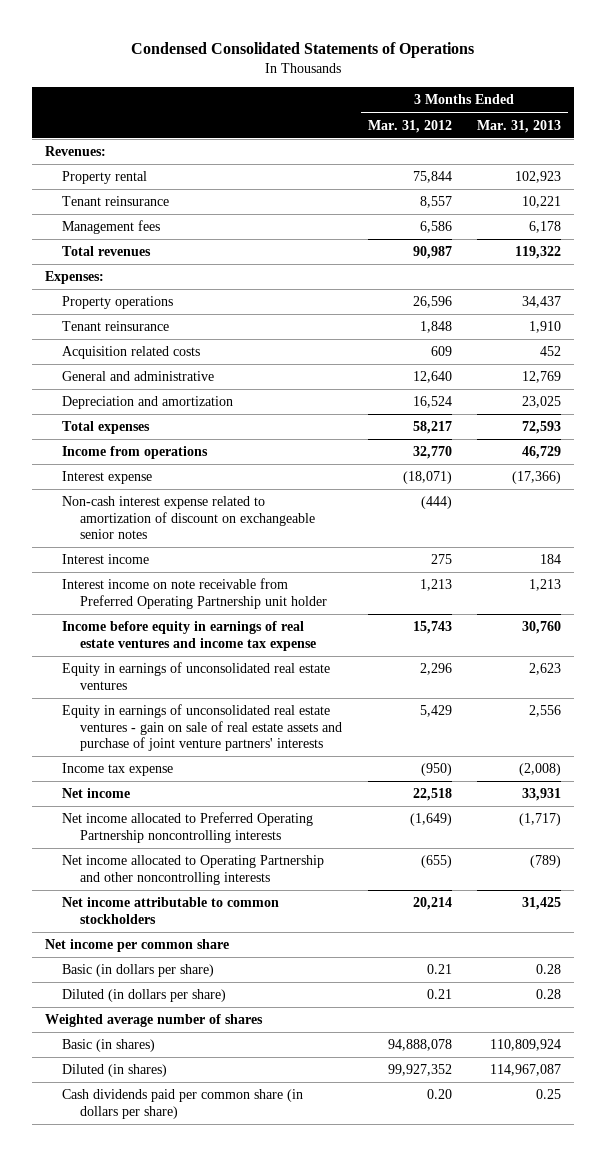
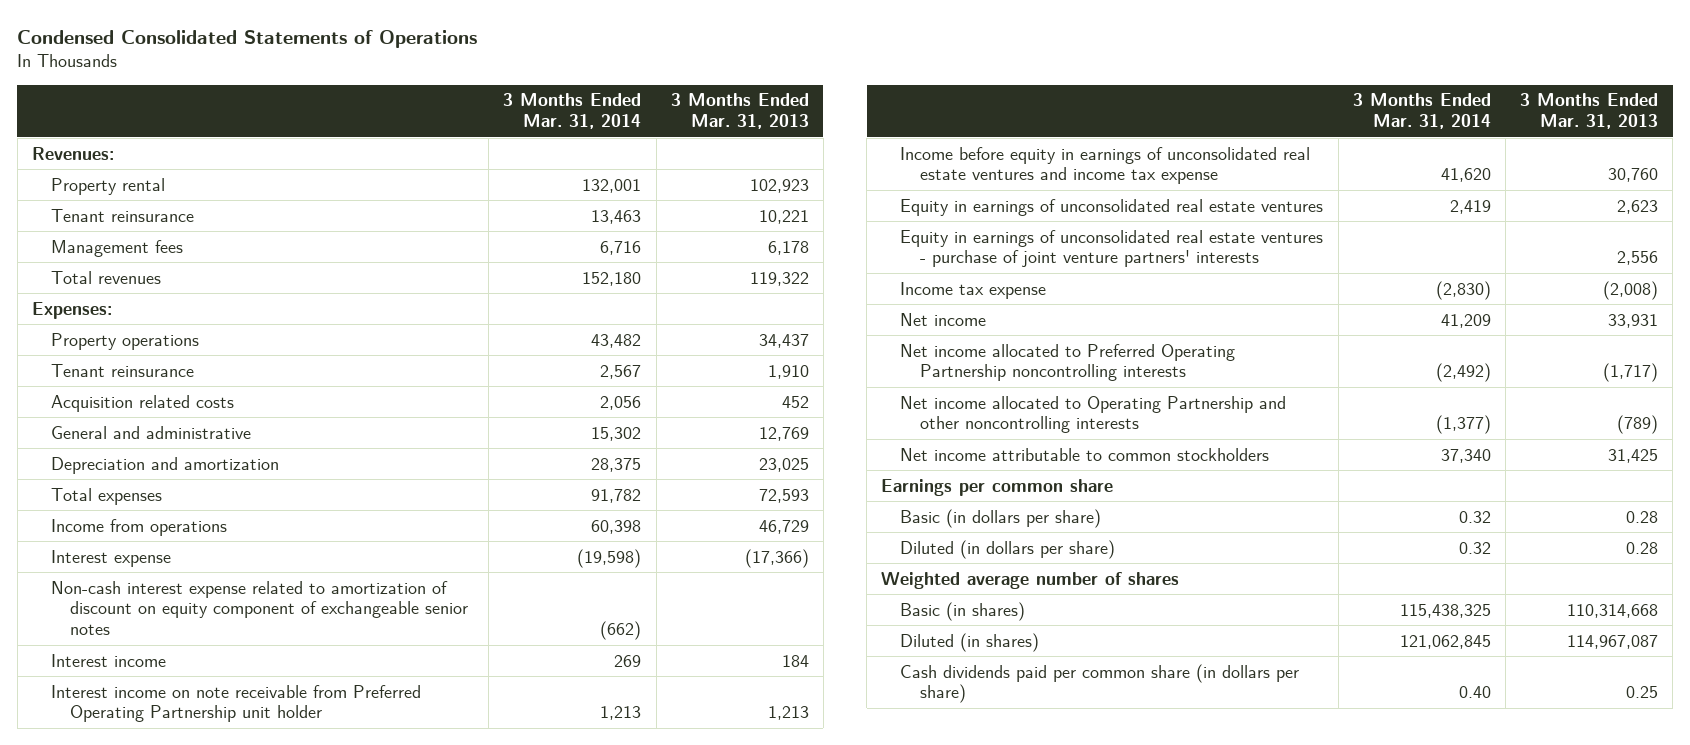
[367,119,452,133] Mar. 31, 2012 -> none
none -> [503,93,642,130] 3 Months Ended Mar. 31, 2014
[62,496,315,540] Non-cash interest expense related to amortization of discount on exchangeable senior notes -> [51,580,469,636] Non-cash interest expense related to amortization of discount on equity component of exchangeable senior notes
[62,621,316,651] Income before equity in earnings of real estate ventures and income tax expense -> [900,146,1311,185] Income before equity in earnings of unconsolidated real estate ventures and income tax expense
[62,704,342,752] Equity in earnings of unconsolidated real estate ventures - gain on sale of real estate assets and purchase of joint venture partners' interests -> [900,229,1324,268] Equity in earnings of unconsolidated real estate ventures - purchase of joint venture partners' interests
[45,939,230,953] Net income per common share -> [881,478,1114,496] Earnings per common share
[490,1039,562,1052] 110,809,924 -> [1567,603,1659,618] 110,314,668

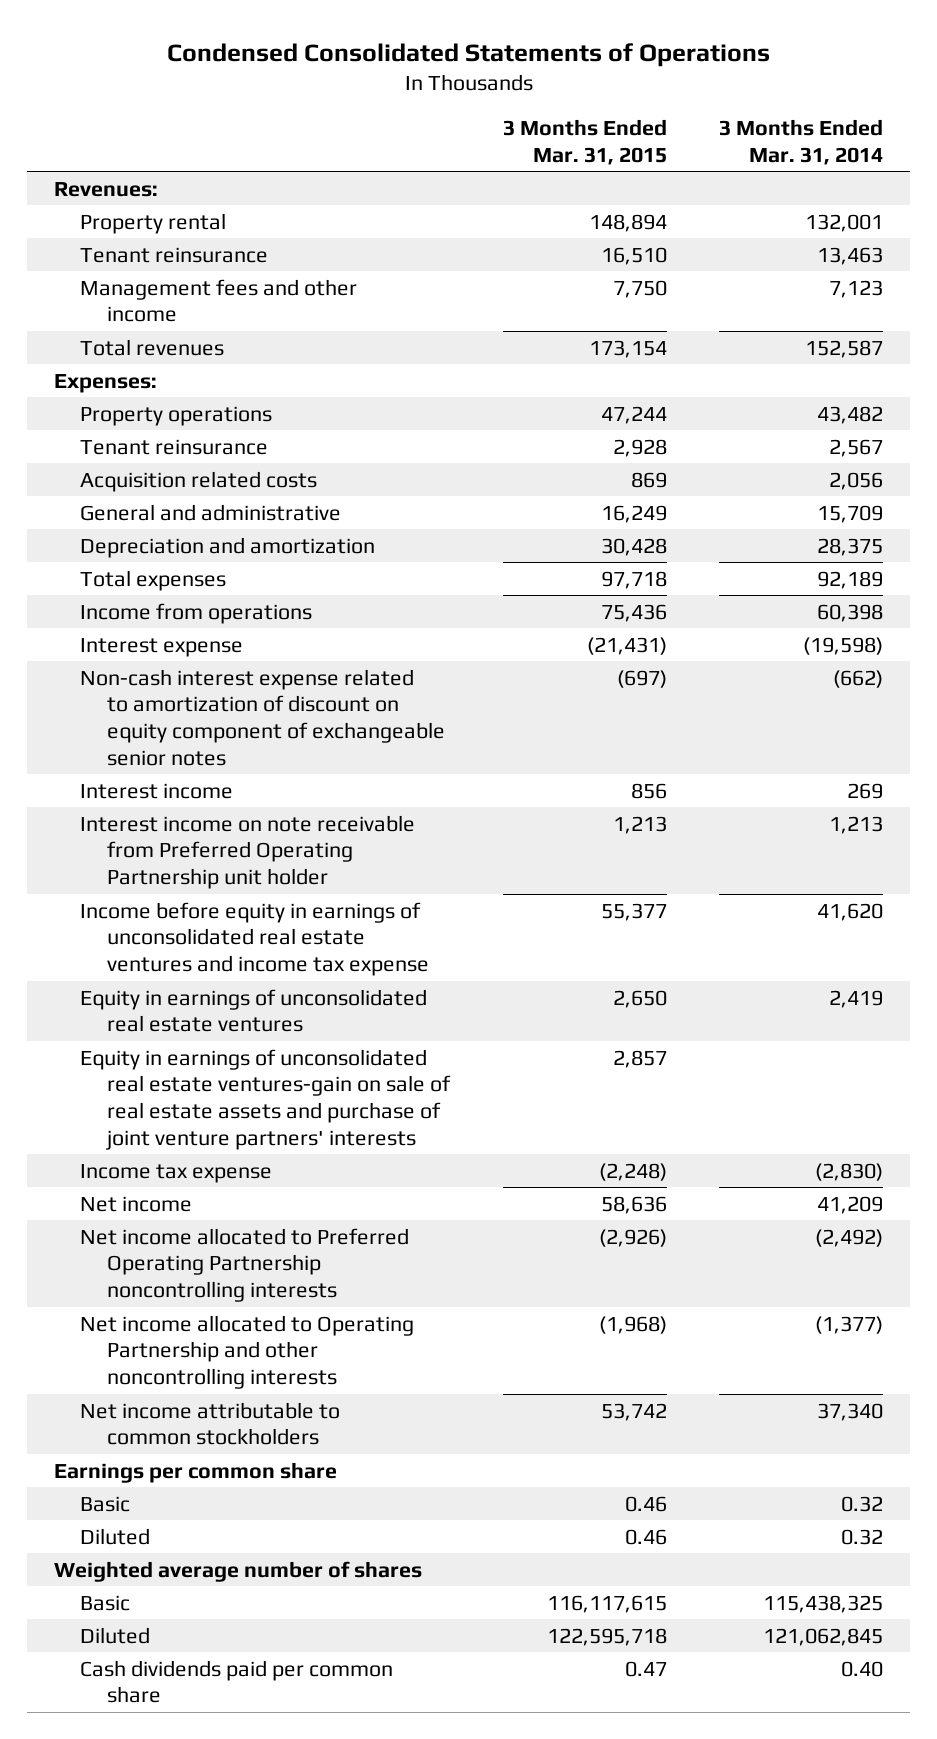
[670,93,809,130] 3 Months Ended Mar. 31, 2013 -> none
none -> [502,119,667,165] 3 Months Ended Mar. 31, 2015
[51,239,184,257] Management fees -> none
none -> [80,278,358,323] Management fees and other income
[582,271,642,286] 152,180 -> [805,339,884,358] 152,587
[591,426,642,441] 15,302 -> [817,504,884,523] 15,709
[591,488,642,503] 91,782 -> [817,570,884,589] 92,189
[900,229,1324,268] Equity in earnings of unconsolidated real estate ventures - purchase of joint venture partners' interests -> [80,1048,451,1150] Equity in earnings of unconsolidated real estate ventures-gain on sale of real estate assets and purchase of joint venture partners' interests
[900,508,1102,528] Basic (in dollars per share) -> [80,1495,131,1512] Basic
[900,539,1116,559] Diluted (in dollars per share) -> [80,1527,151,1545] Diluted
[900,601,1026,621] Basic (in shares) -> [80,1594,131,1611] Basic
[900,632,1040,652] Diluted (in shares) -> [80,1626,151,1644] Diluted
[900,663,1300,704] Cash dividends paid per common share (in dollars per share) -> [80,1659,394,1704] Cash dividends paid per common share

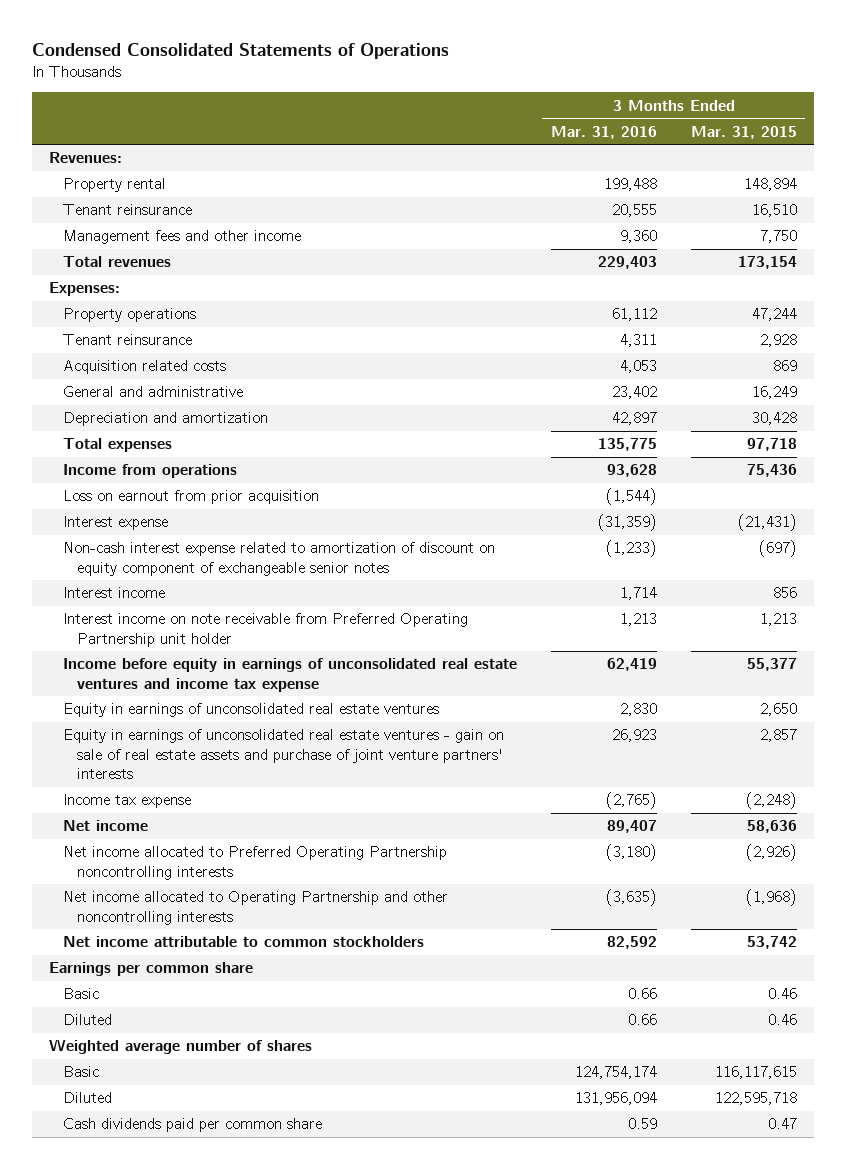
[719,119,884,165] 3 Months Ended Mar. 31, 2014 -> none
none -> [550,125,657,139] Mar. 31, 2016
none -> [62,490,319,505] Loss on earnout from prior acquisition
[80,1048,451,1150] Equity in earnings of unconsolidated real estate ventures-gain on sale of real estate assets and purchase of joint venture partners' interests -> [62,729,504,780] Equity in earnings of unconsolidated real estate ventures - gain on sale of real estate assets and purchase of joint venture partners' interests

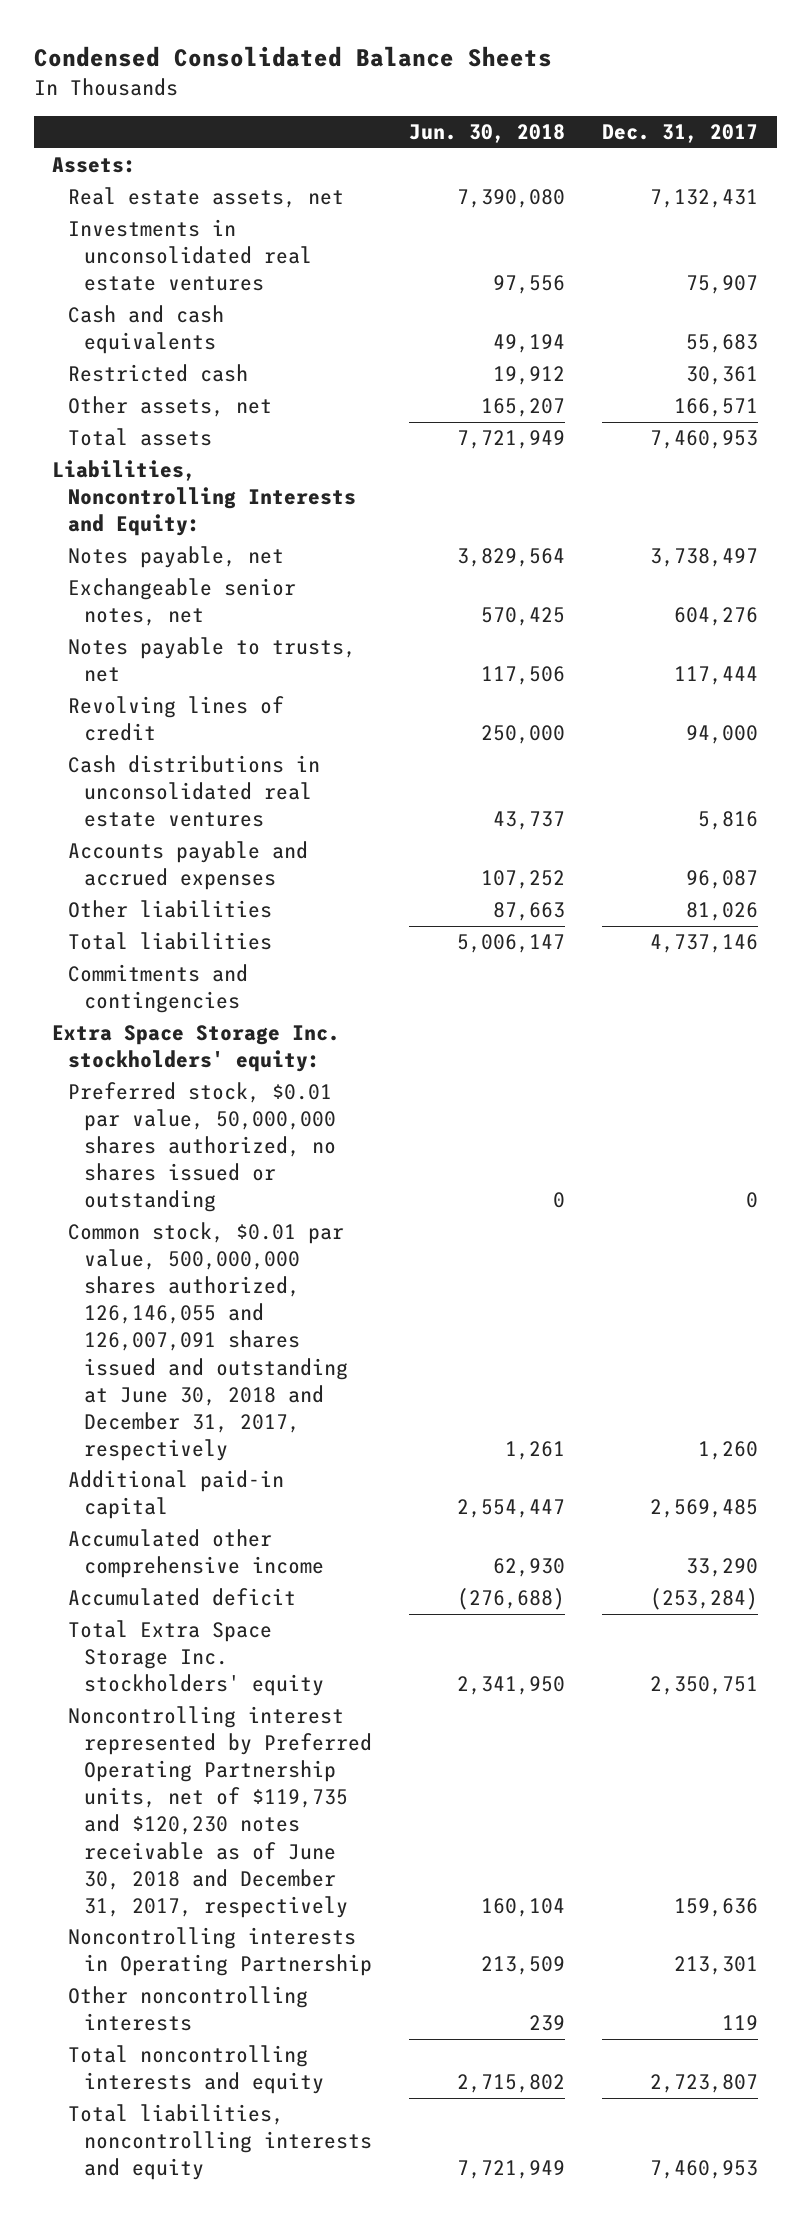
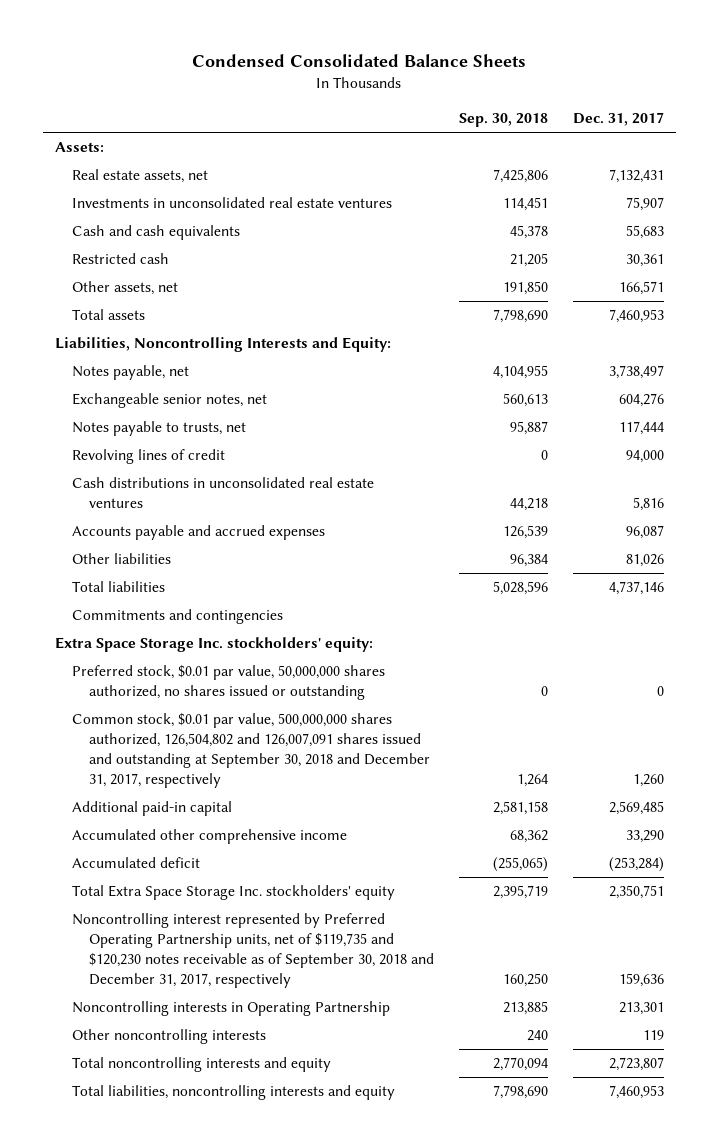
[409,124,566,144] Jun. 30, 2018 -> none
none -> [459,113,549,128] Sep. 30, 2018
[68,1222,349,1461] Common stock, $0.01 par value, 500,000,000 shares authorized, 126,146,055 and 126,007,091 shares issued and outstanding at June 30, 2018 and December 31, 2017, respectively -> [72,713,431,789] Common stock, $0.01 par value, 500,000,000 shares authorized, 126,504,802 and 126,007,091 shares issued and outstanding at September 30, 2018 and December 31, 2017, respectively
[68,1706,373,1918] Noncontrolling interest represented by Preferred Operating Partnership units, net of $119,735 and $120,230 notes receivable as of June 30, 2018 and December 31, 2017, respectively -> [72,913,435,989] Noncontrolling interest represented by Preferred Operating Partnership units, net of $119,735 and $120,230 notes receivable as of September 30, 2018 and December 31, 2017, respectively

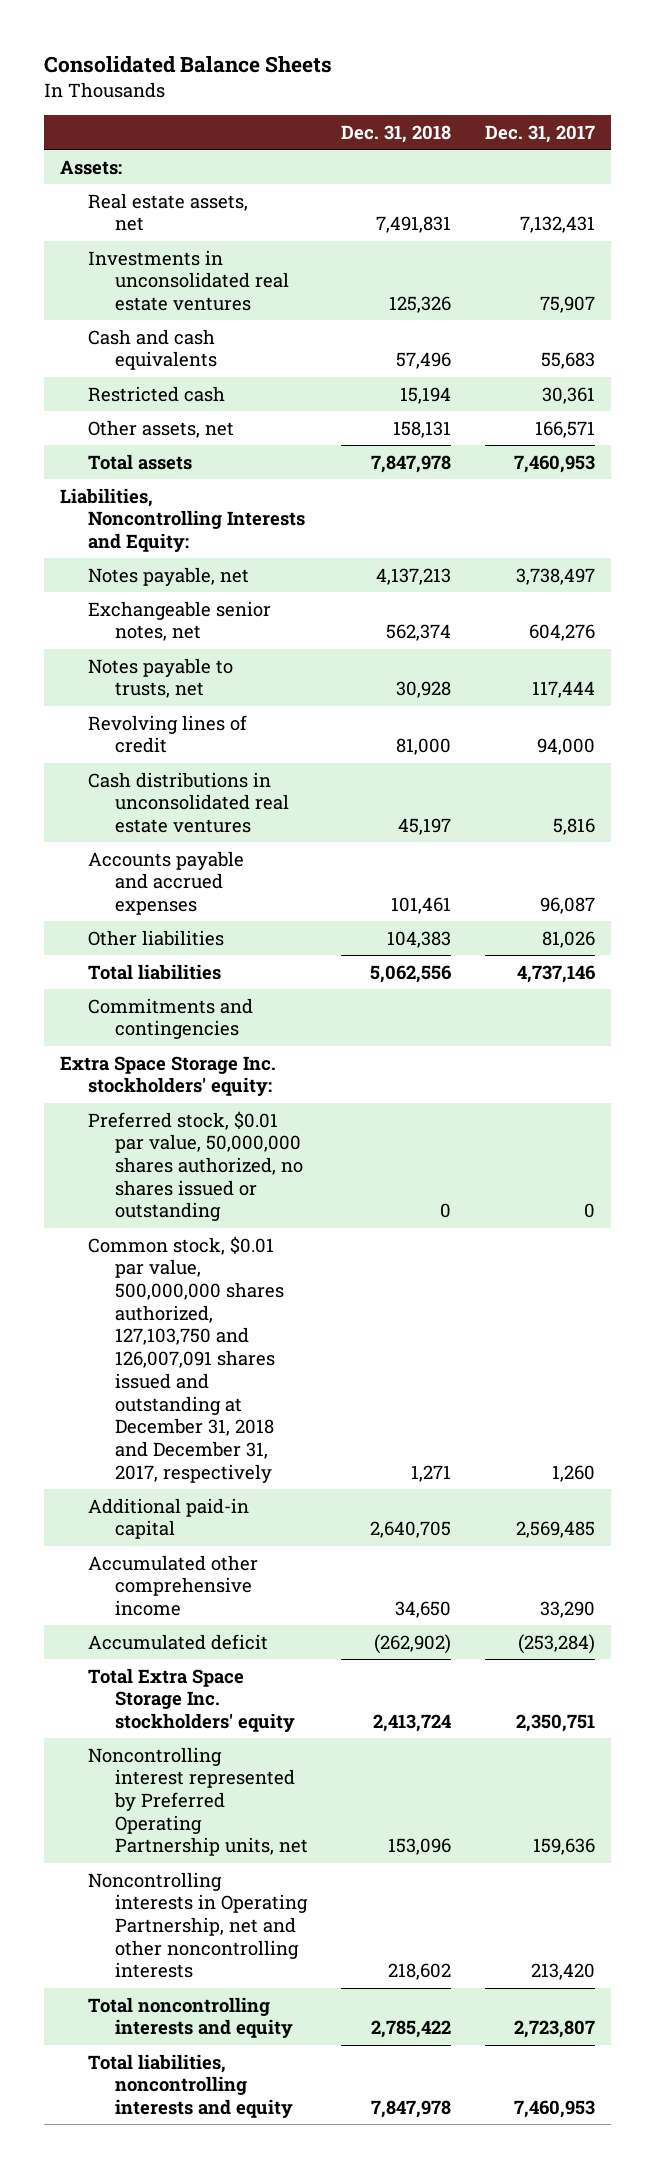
[192,54,527,68] Condensed Consolidated Balance Sheets -> [43,56,332,74] Consolidated Balance Sheets
[459,113,549,128] Sep. 30, 2018 -> none
none -> [341,124,452,143] Dec. 31, 2018
[72,713,431,789] Common stock, $0.01 par value, 500,000,000 shares authorized, 126,504,802 and 126,007,091 shares issued and outstanding at September 30, 2018 and December 31, 2017, respectively -> [87,1235,284,1483] Common stock, $0.01 par value, 500,000,000 shares authorized, 127,103,750 and 126,007,091 shares issued and outstanding at December 31, 2018 and December 31, 2017, respectively
[72,1029,267,1045] Other noncontrolling interests -> none
[72,913,435,989] Noncontrolling interest represented by Preferred Operating Partnership units, net of $119,735 and $120,230 notes receivable as of September 30, 2018 and December 31, 2017, respectively -> [87,1746,308,1857] Noncontrolling interest represented by Preferred Operating Partnership units, net
[72,1001,391,1017] Noncontrolling interests in Operating Partnership -> [87,1871,308,1979] Noncontrolling interests in Operating Partnership, net and other noncontrolling interests
[618,1002,664,1016] 213,301 -> [530,1963,595,1981] 213,420

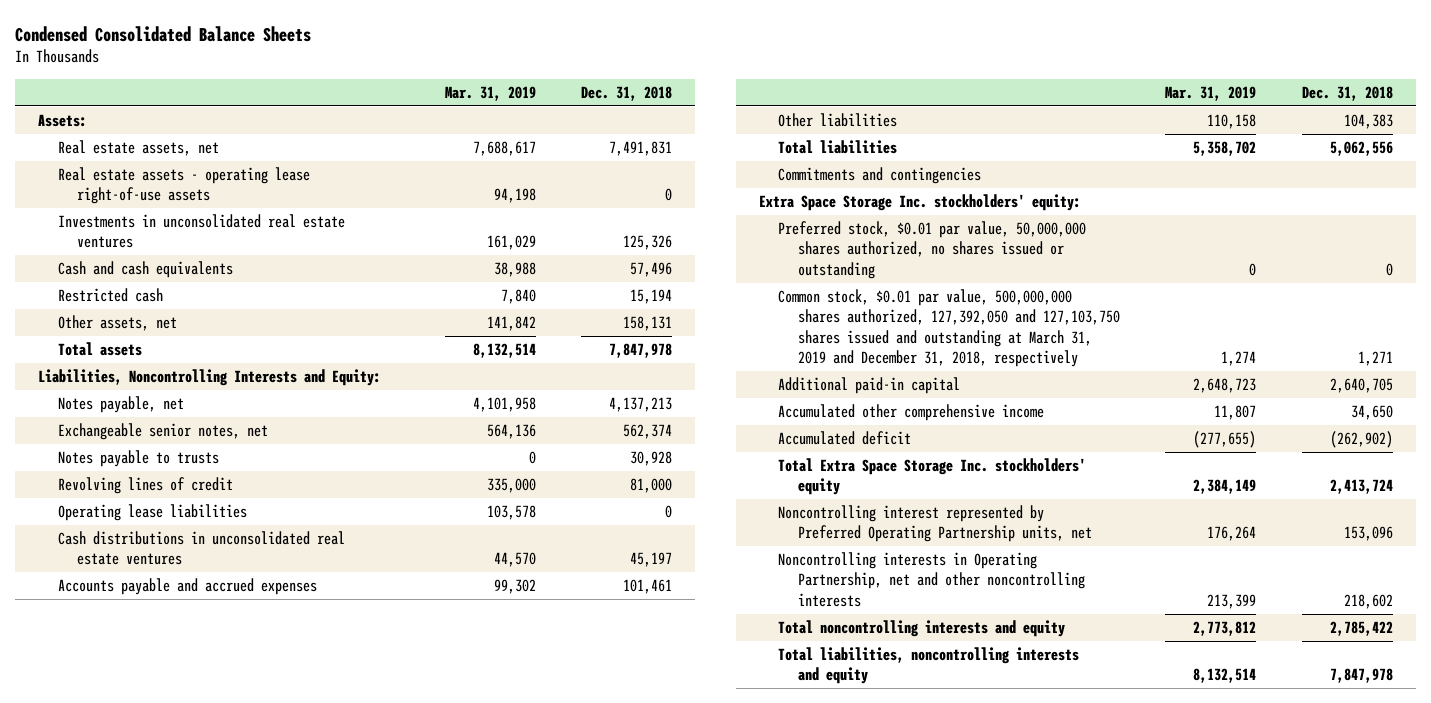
[43,56,332,74] Consolidated Balance Sheets -> [15,25,312,42] Condensed Consolidated Balance Sheets
[484,124,595,143] Dec. 31, 2017 -> none
none -> [444,85,536,101] Mar. 31, 2019
none -> [57,167,310,205] Real estate assets - operating lease right-of-use assets
[87,657,233,699] Notes payable to trusts, net -> [57,450,219,468] Notes payable to trusts
none -> [57,504,247,522] Operating lease liabilities
[87,1235,284,1483] Common stock, $0.01 par value, 500,000,000 shares authorized, 127,103,750 and 126,007,091 shares issued and outstanding at December 31, 2018 and December 31, 2017, respectively -> [778,289,1120,367] Common stock, $0.01 par value, 500,000,000 shares authorized, 127,392,050 and 127,103,750 shares issued and outstanding at March 31, 2019 and December 31, 2018, respectively

